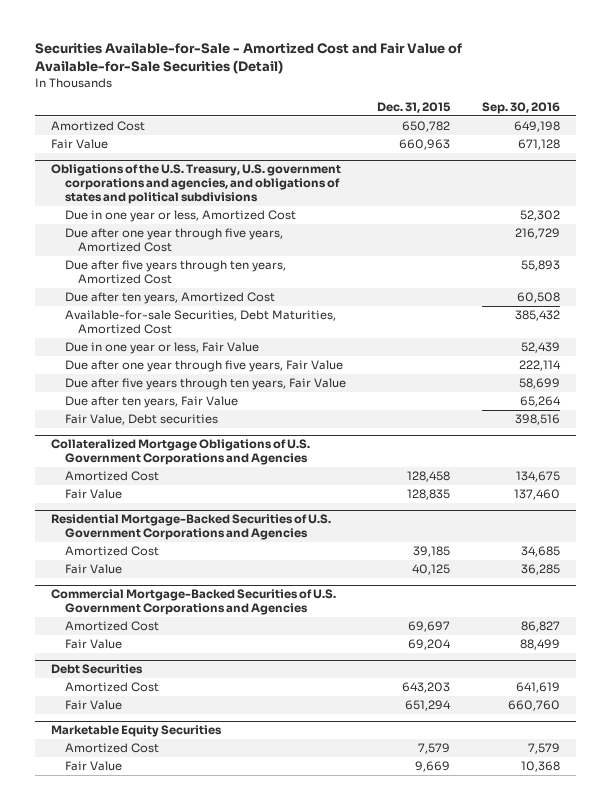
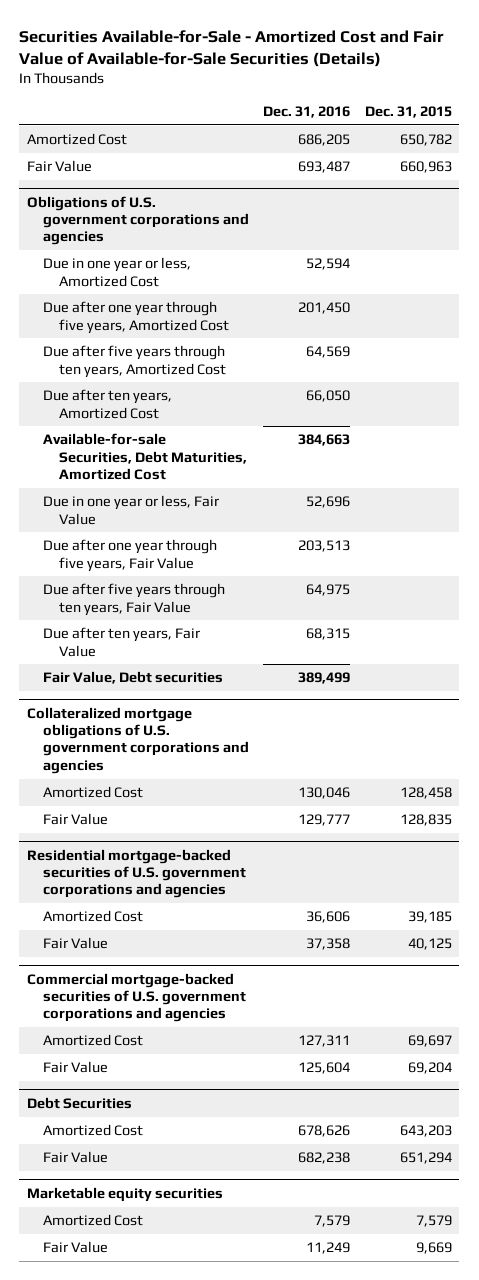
[35,43,463,75] Securities Available-for-Sale - Amortized Cost and Fair Value of Available-for-Sale Securities (Detail) -> [19,29,445,67] Securities Available-for-Sale - Amortized Cost and Fair Value of Available-for-Sale Securities (Details)
[481,102,560,115] Sep. 30, 2016 -> none
none -> [263,105,351,118] Dec. 31, 2016
[51,164,342,205] Obligations of the U.S. Treasury, U.S. government corporations and agencies, and obligations of states and political subdivisions -> none
[64,210,296,223] Due in one year or less, Amortized Cost -> none
[64,228,283,253] Due after one year through five years, Amortized Cost -> none
[64,260,286,285] Due after five years through ten years, Amortized Cost -> none
[64,292,275,305] Due after ten years, Amortized Cost -> none
[64,310,336,335] Available-for-sale Securities, Debt Maturities, Amortized Cost -> none
[64,342,259,355] Due in one year or less, Fair Value -> none
[64,360,343,373] Due after one year through five years, Fair Value -> none
[64,378,346,391] Due after five years through ten years, Fair Value -> none
[64,396,238,409] Due after ten years, Fair Value -> none
[64,414,218,426] Fair Value, Debt securities -> none
none -> [26,195,249,246] Obligations of U.S. government corporations and agencies
none -> [42,257,191,287] Due in one year or less, Amortized Cost
none -> [42,301,229,334] Due after one year through five years, Amortized Cost
none -> [42,345,226,378] Due after five years through ten years, Amortized Cost
none -> [42,389,172,419] Due after ten years, Amortized Cost
none -> [42,433,247,480] Available-for-sale Securities, Debt Maturities, Amortized Cost
none -> [42,495,219,525] Due in one year or less, Fair Value
none -> [42,539,217,572] Due after one year through five years, Fair Value
none -> [42,583,225,616] Due after five years through ten years, Fair Value
none -> [42,627,200,657] Due after ten years, Fair Value
none -> [42,671,223,685] Fair Value, Debt securities
[51,439,311,466] Collateralized Mortgage Obligations of U.S. Government Corporations and Agencies -> [26,706,249,774] Collateralized mortgage obligations of U.S. government corporations and agencies
[51,514,332,541] Residential Mortgage-Backed Securities of U.S. Government Corporations and Agencies -> [26,848,246,899] Residential mortgage-backed securities of U.S. government corporations and agencies
[51,589,337,616] Commercial Mortgage-Backed Securities of U.S. Government Corporations and Agencies -> [26,972,246,1023] Commercial mortgage-backed securities of U.S. government corporations and agencies
[51,725,223,738] Marketable Equity Securities -> [26,1186,223,1202] Marketable equity securities

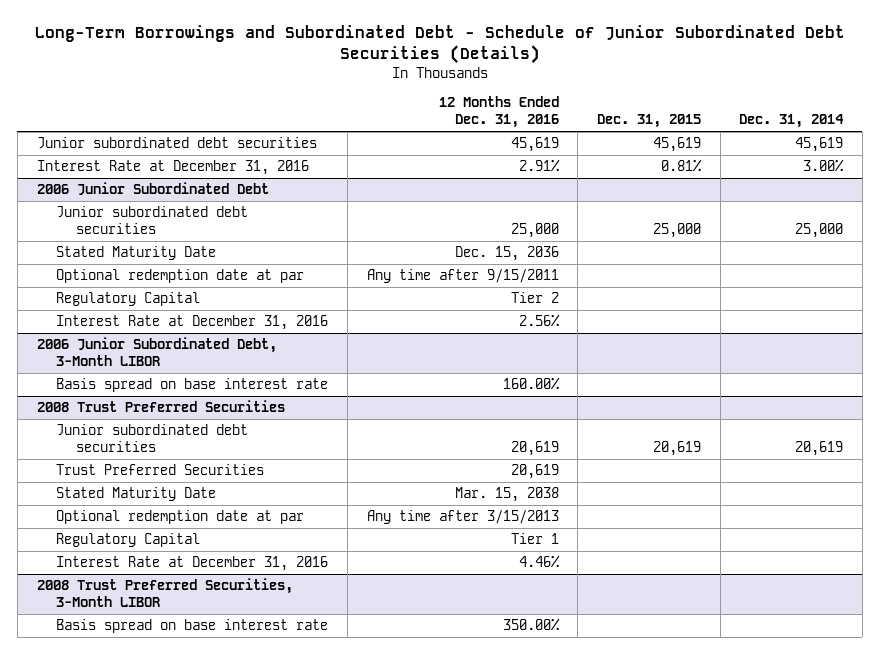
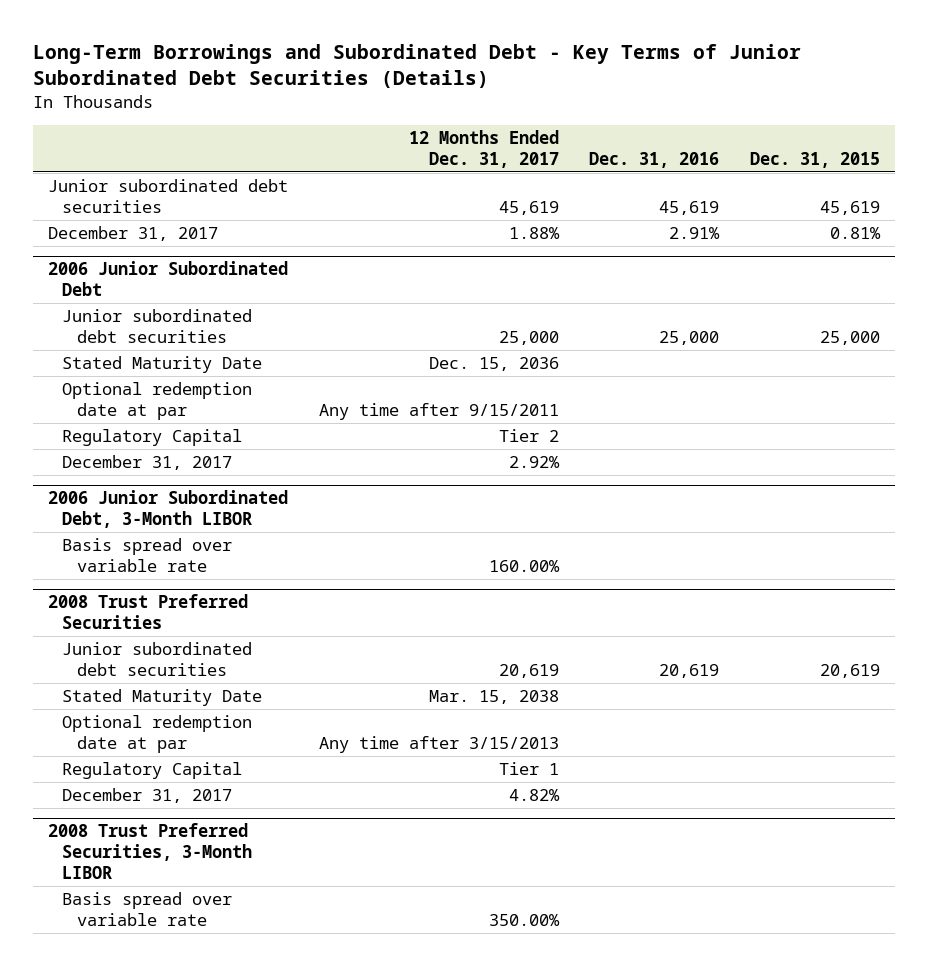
[34,25,845,65] Long-Term Borrowings and Subordinated Debt - Schedule of Junior Subordinated Debt Securities (Details) -> [32,44,801,89] Long-Term Borrowings and Subordinated Debt - Key Terms of Junior Subordinated Debt Securities (Details)
[438,96,559,129] 12 Months Ended Dec. 31, 2016 -> none
[739,114,845,129] Dec. 31, 2014 -> none
none -> [408,130,559,169] 12 Months Ended Dec. 31, 2017
none -> [589,152,720,169] Dec. 31, 2016
[36,160,309,176] Interest Rate at December 31, 2016 -> [48,226,219,242] December 31, 2017
[56,315,329,331] Interest Rate at December 31, 2016 -> [62,455,233,471] December 31, 2017
[56,378,329,393] Basis spread on base interest rate -> [62,538,233,572] Basis spread over variable rate
[56,464,265,476] Trust Preferred Securities -> none
[56,556,329,572] Interest Rate at December 31, 2016 -> [62,788,233,804] December 31, 2017
[56,619,329,634] Basis spread on base interest rate -> [62,892,233,926] Basis spread over variable rate

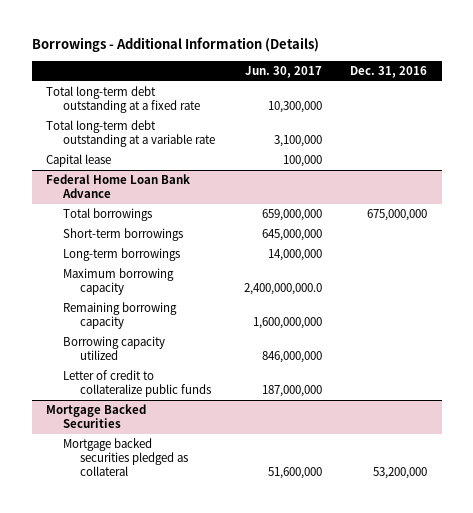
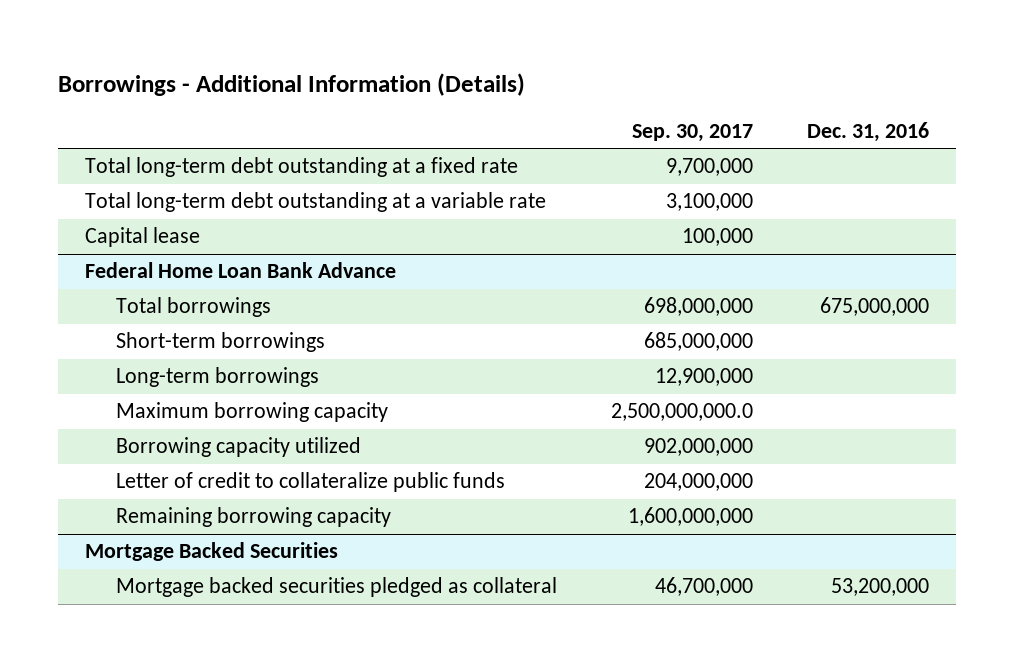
[244,65,322,78] Jun. 30, 2017 -> none
none -> [632,124,754,143] Sep. 30, 2017
[63,302,178,329] Remaining borrowing capacity -> [115,507,391,528] Remaining borrowing capacity

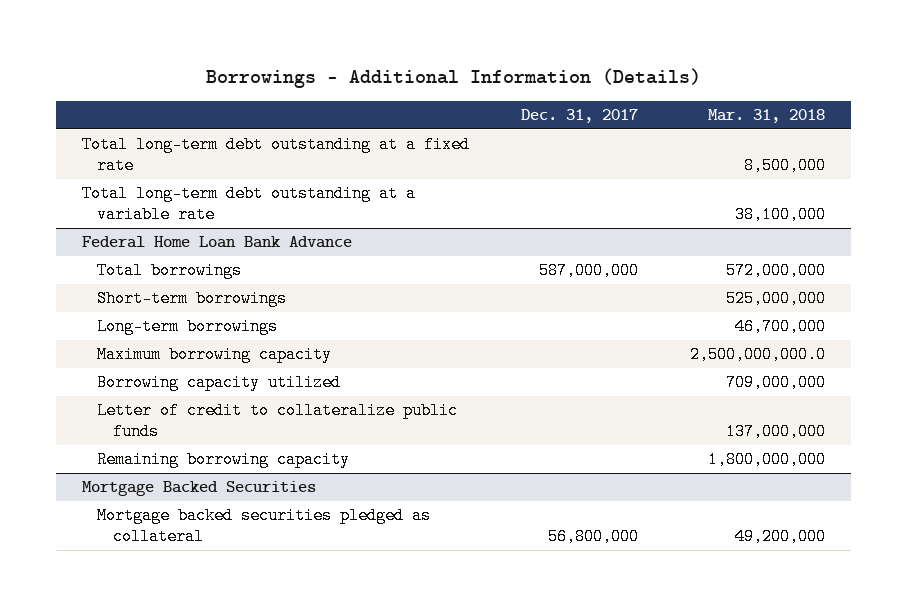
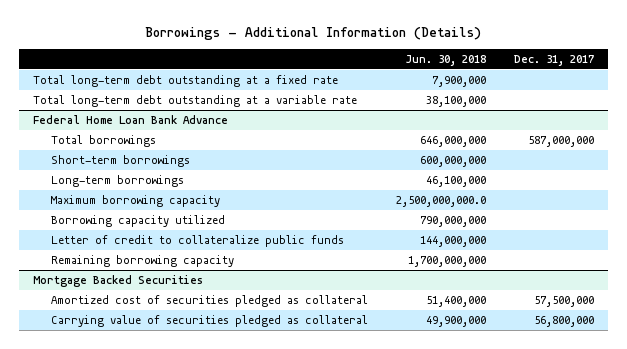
[708,109,826,124] Mar. 31, 2018 -> none
none -> [404,54,486,66] Jun. 30, 2018
none -> [50,295,368,308] Amortized cost of securities pledged as collateral
[97,507,432,546] Mortgage backed securities pledged as collateral -> [50,315,368,328] Carrying value of securities pledged as collateral

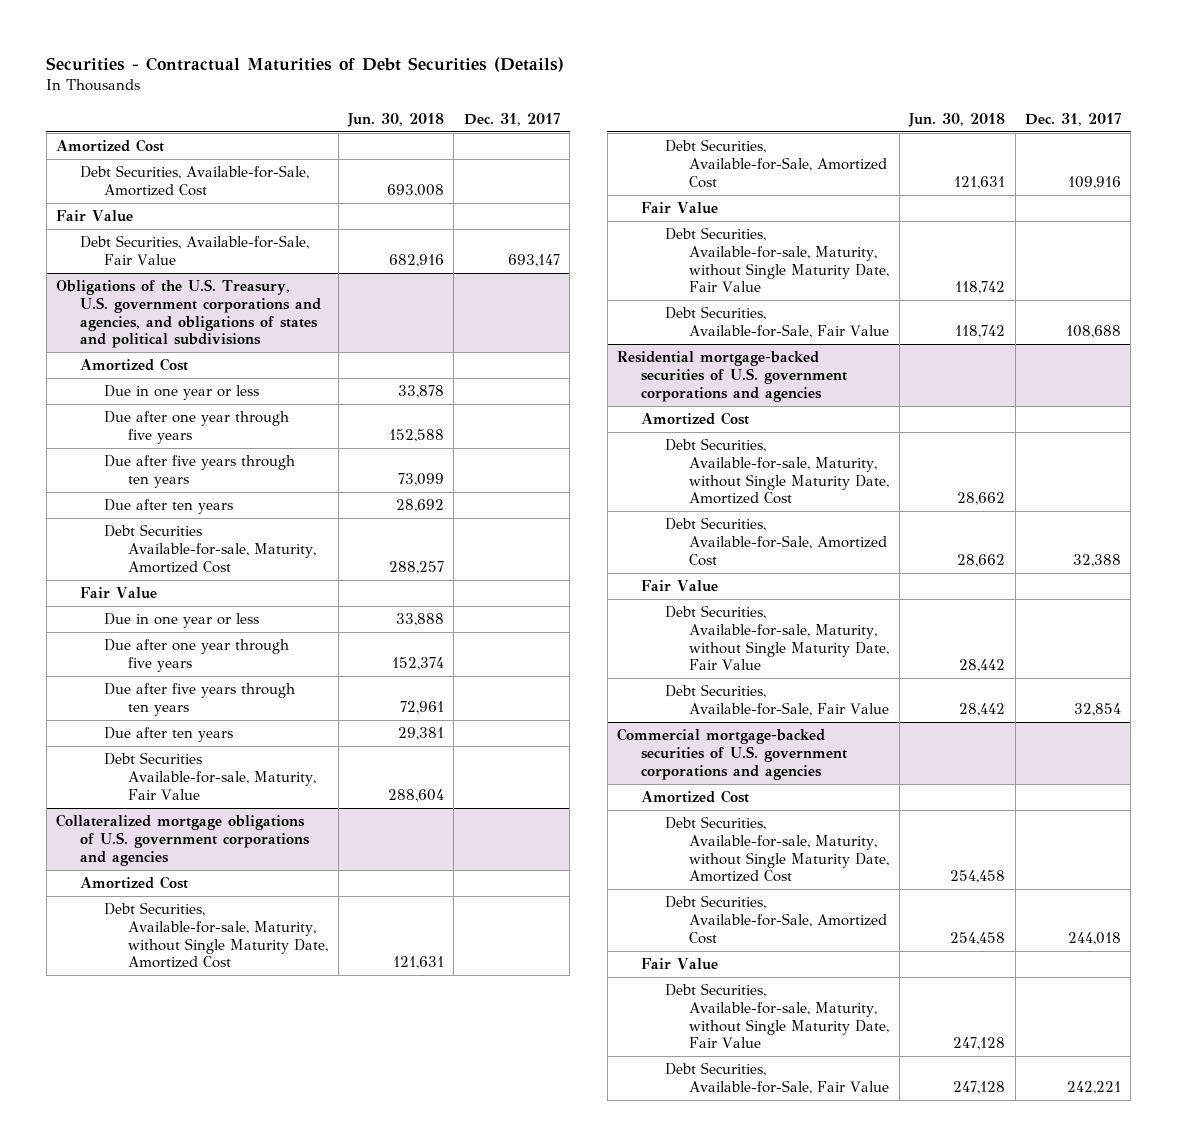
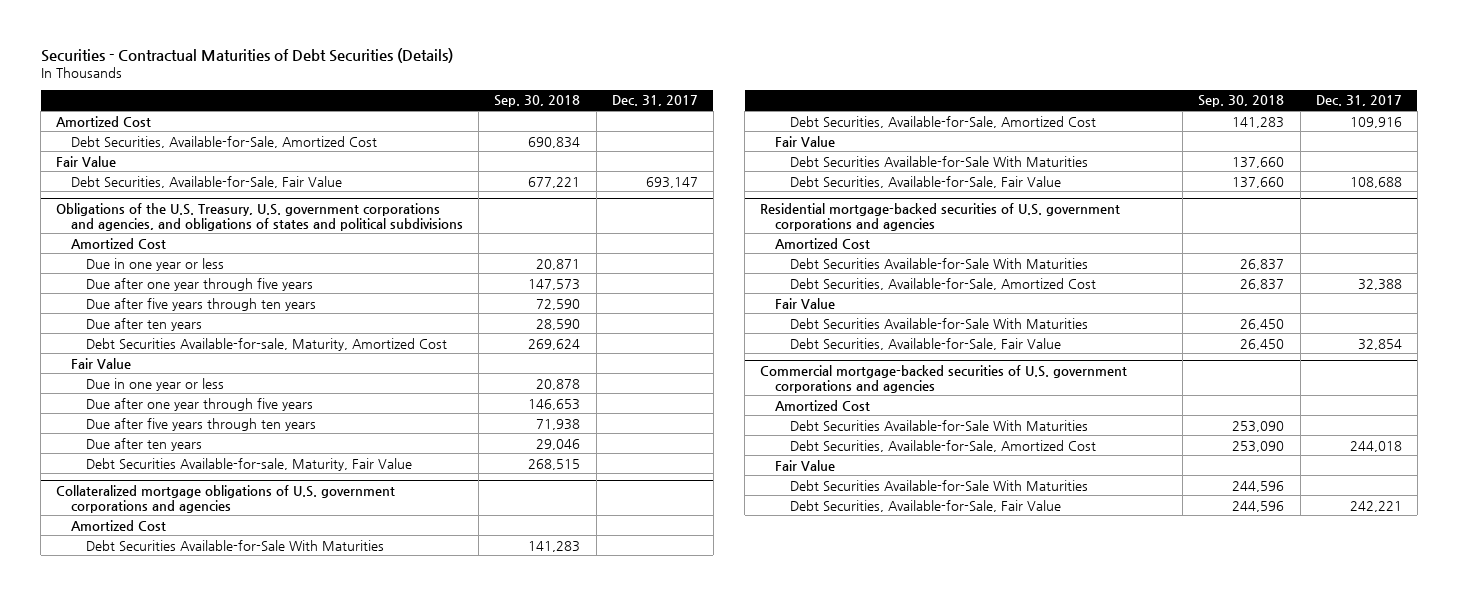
[347,112,445,127] Jun. 30, 2018 -> none
none -> [494,95,581,108] Sep. 30, 2018
[104,902,329,969] Debt Securities, Available-for-sale, Maturity, without Single Maturity Date, Amortized Cost -> [86,539,385,551] Debt Securities Available-for-Sale With Maturities
[665,227,890,293] Debt Securities, Available-for-sale, Maturity, without Single Maturity Date, Fair Value -> [790,155,1089,167] Debt Securities Available-for-Sale With Maturities
[665,438,890,505] Debt Securities, Available-for-sale, Maturity, without Single Maturity Date, Amortized Cost -> [790,257,1089,269] Debt Securities Available-for-Sale With Maturities
[665,605,890,671] Debt Securities, Available-for-sale, Maturity, without Single Maturity Date, Fair Value -> [790,317,1089,329] Debt Securities Available-for-Sale With Maturities
[665,816,890,883] Debt Securities, Available-for-sale, Maturity, without Single Maturity Date, Amortized Cost -> [790,419,1089,431] Debt Securities Available-for-Sale With Maturities
[665,983,890,1049] Debt Securities, Available-for-sale, Maturity, without Single Maturity Date, Fair Value -> [790,479,1089,491] Debt Securities Available-for-Sale With Maturities

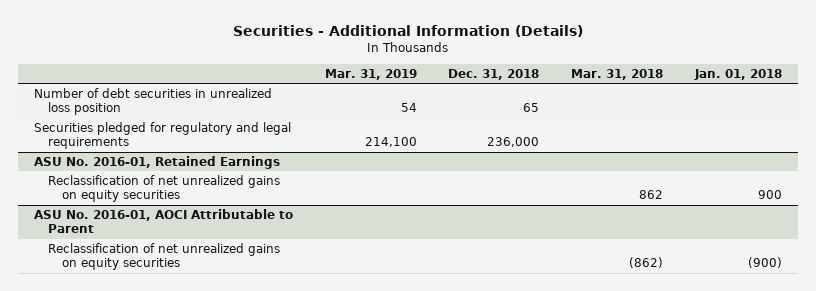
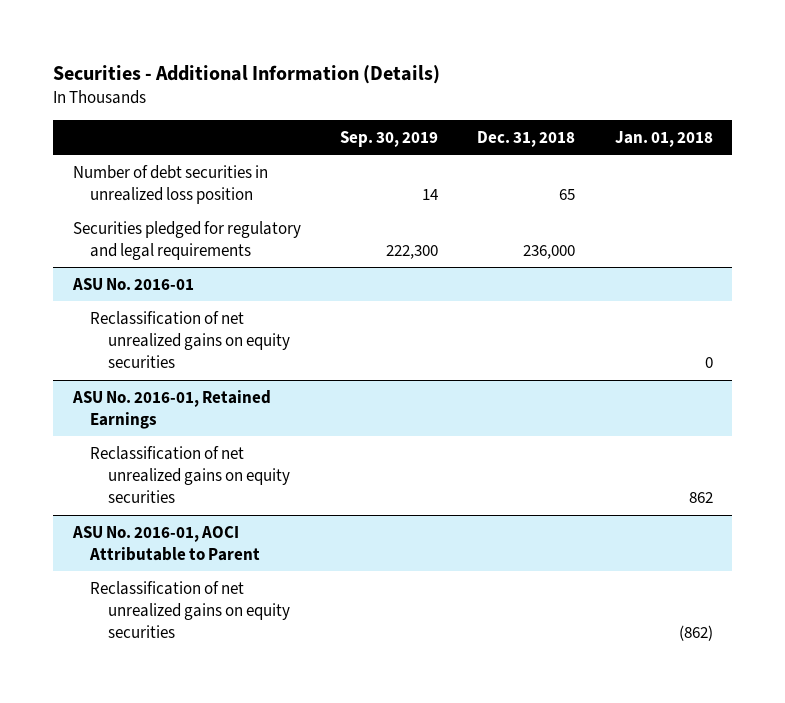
[324,68,417,80] Mar. 31, 2019 -> none
[571,68,664,80] Mar. 31, 2018 -> none
none -> [339,130,438,147] Sep. 30, 2019
none -> [71,277,194,290] ASU No. 2016-01
none -> [90,310,291,369] Reclassification of net unrealized gains on equity securities
[757,190,782,200] 900 -> [688,492,713,504] 862
[747,257,782,269] (900) -> [678,625,713,642] (862)

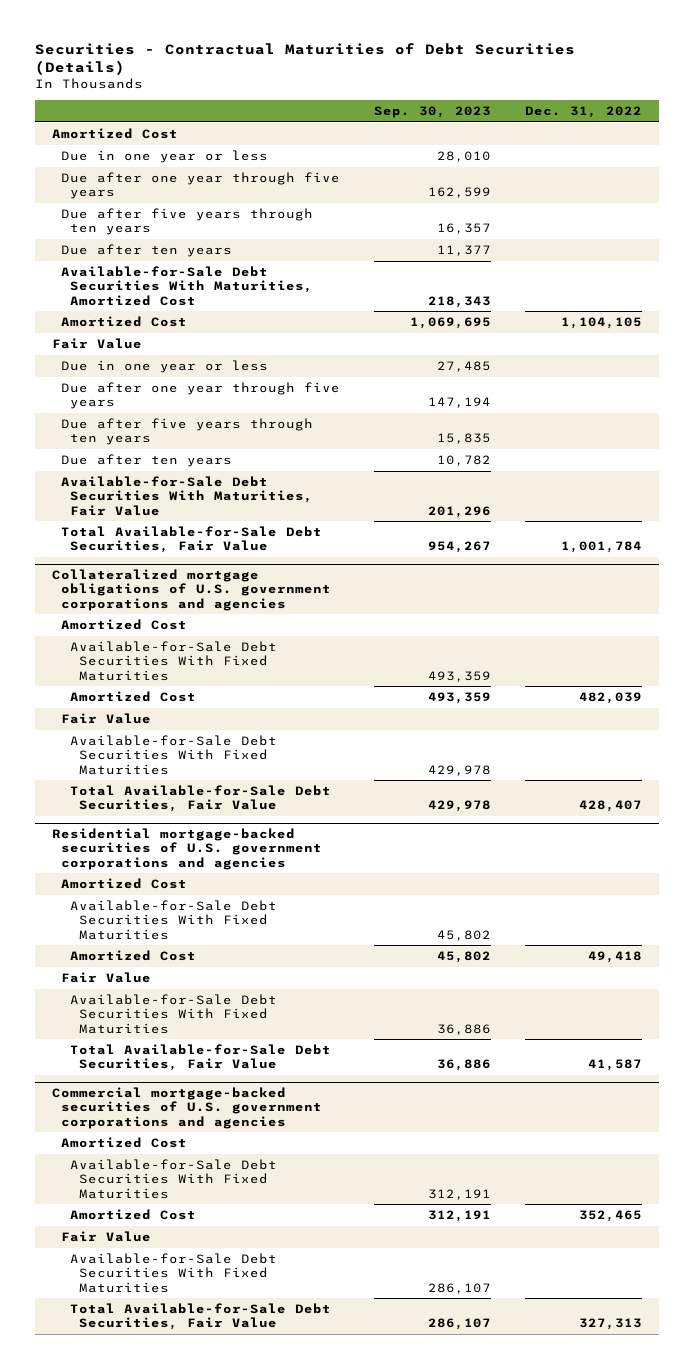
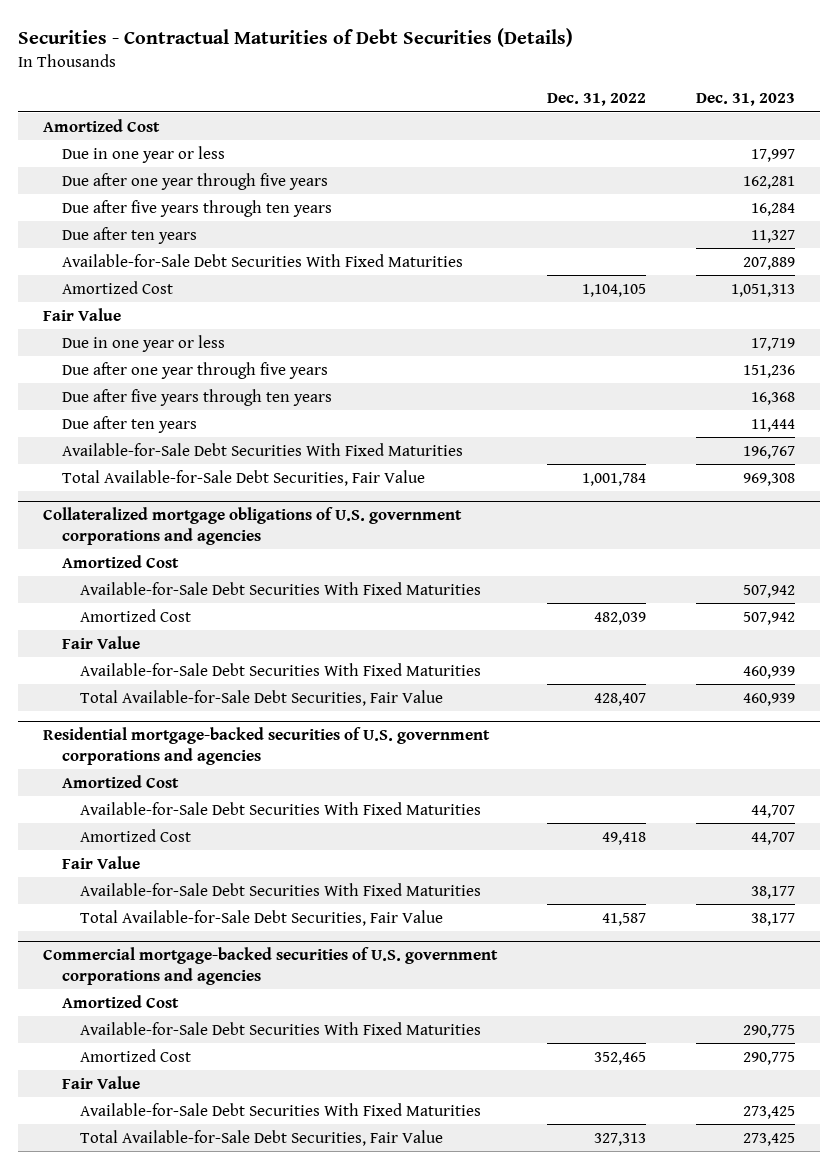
[373,105,491,118] Sep. 30, 2023 -> none
none -> [695,93,795,107] Dec. 31, 2023
[61,265,313,306] Available-for-Sale Debt Securities With Maturities, Amortized Cost -> [61,253,463,267] Available-for-Sale Debt Securities With Fixed Maturities
[61,475,313,516] Available-for-Sale Debt Securities With Maturities, Fair Value -> [61,442,463,456] Available-for-Sale Debt Securities With Fixed Maturities

